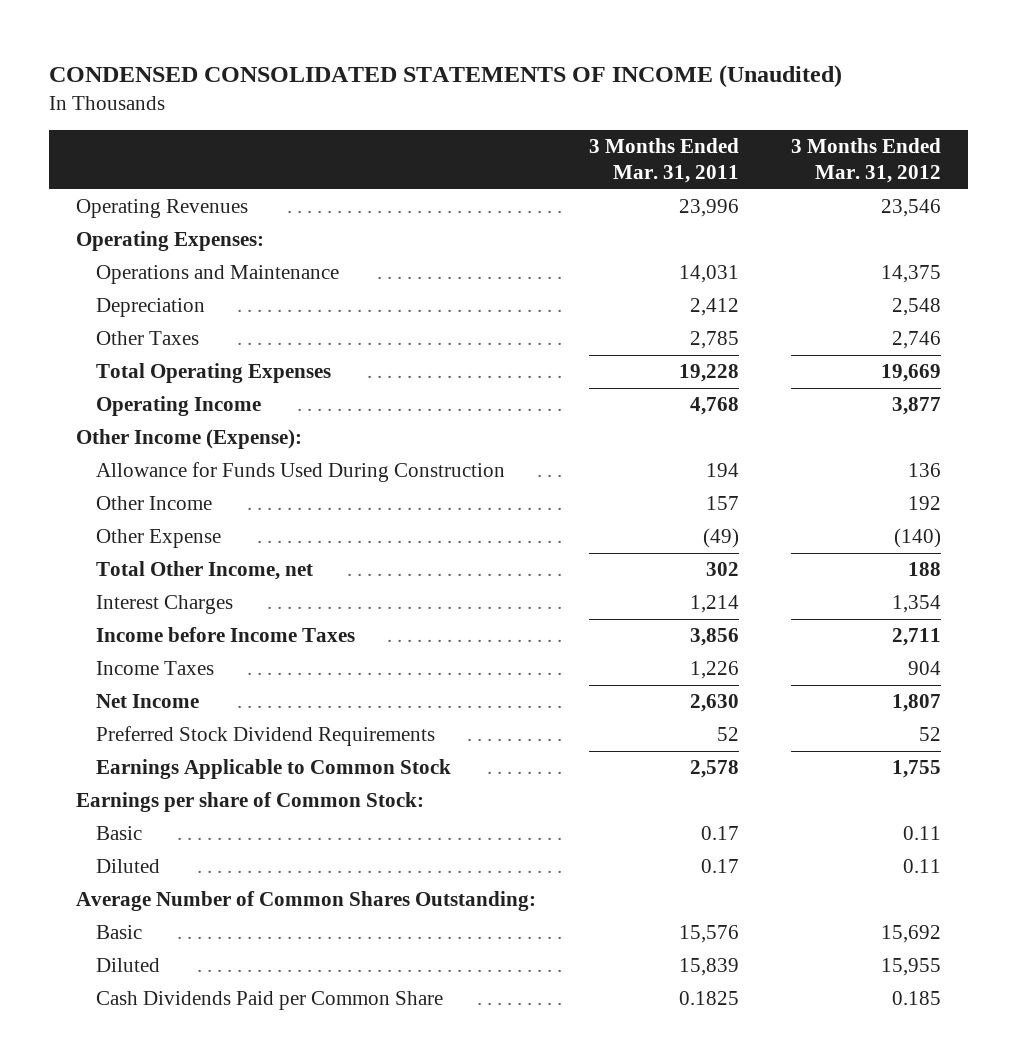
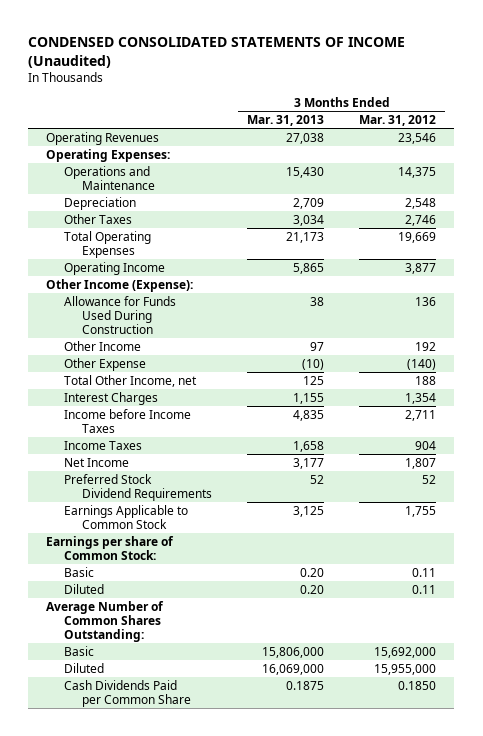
[588,138,739,184] 3 Months Ended Mar. 31, 2011 -> none
none -> [247,114,325,126] Mar. 31, 2013
[881,925,942,944] 15,692 -> [374,646,437,658] 15,692,000
[881,958,942,977] 15,955 -> [374,663,437,675] 15,955,000
[892,991,942,1006] 0.185 -> [398,680,437,690] 0.1850

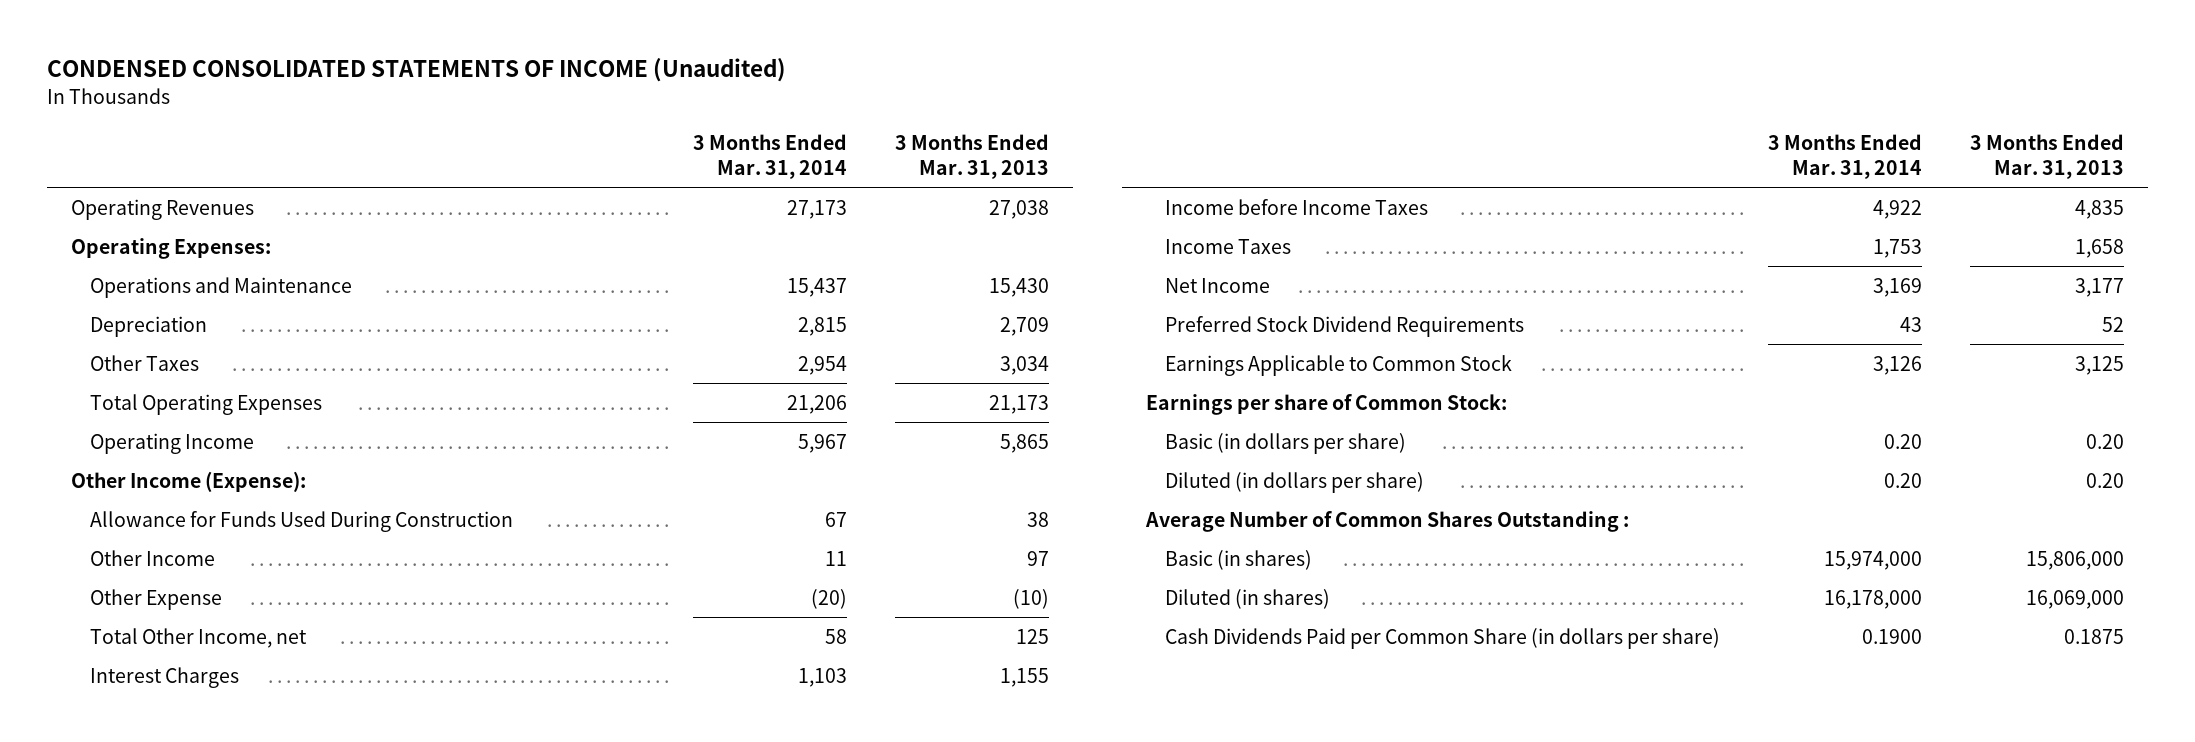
[359,114,437,126] Mar. 31, 2012 -> none
none -> [693,133,848,180] 3 Months Ended Mar. 31, 2014
[63,566,94,577] Basic -> [1164,432,1406,454] Basic (in dollars per share)
[63,583,104,594] Diluted -> [1164,471,1424,493] Diluted (in dollars per share)
[46,600,165,643] Average Number of Common Shares Outstanding: -> [1144,510,1629,532] Average Number of Common Shares Outstanding :
[63,645,94,656] Basic -> [1164,549,1312,570] Basic (in shares)
[63,662,104,673] Diluted -> [1164,588,1330,609] Diluted (in shares)
[63,679,191,708] Cash Dividends Paid per Common Share -> [1164,627,1720,649] Cash Dividends Paid per Common Share (in dollars per share)

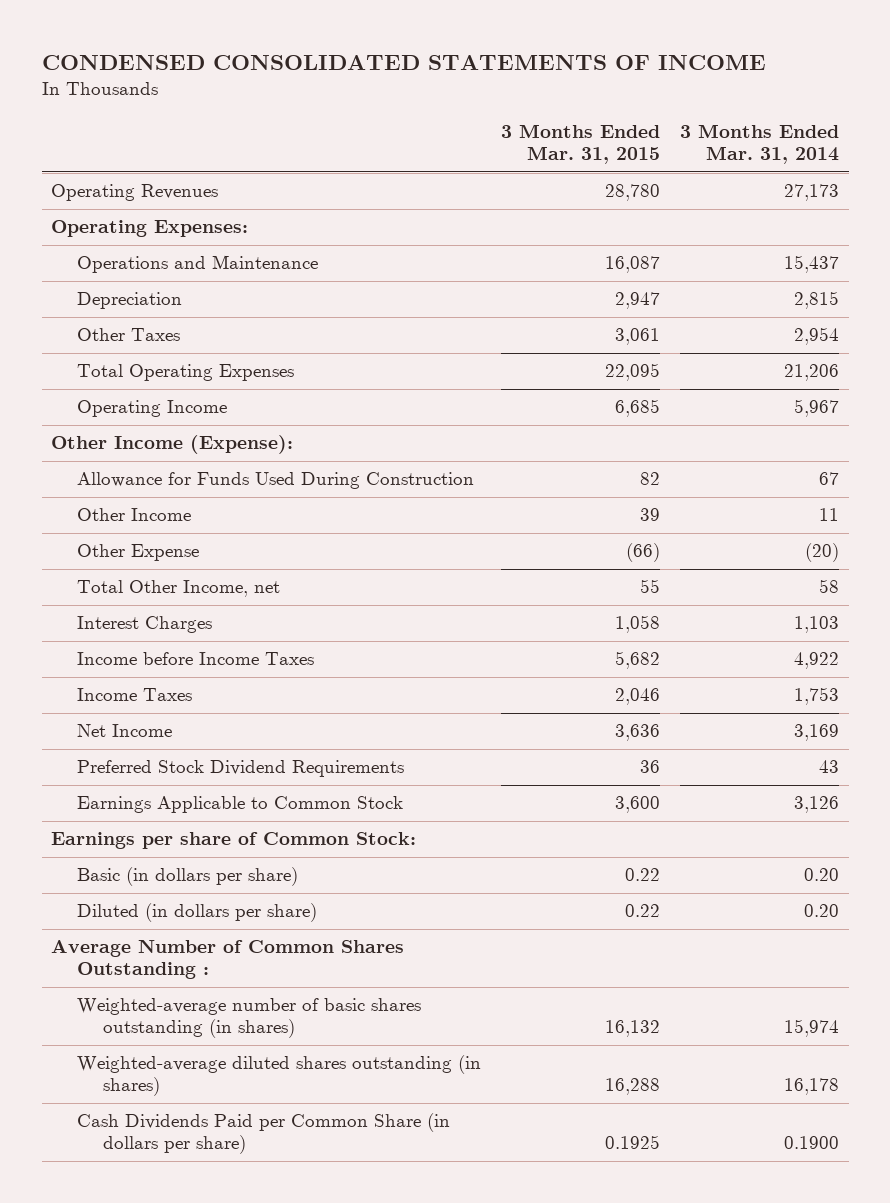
[47,58,787,83] CONDENSED CONSOLIDATED STATEMENTS OF INCOME (Unaudited) -> [41,55,766,71] CONDENSED CONSOLIDATED STATEMENTS OF INCOME
[895,133,1050,180] 3 Months Ended Mar. 31, 2013 -> none
none -> [501,124,661,165] 3 Months Ended Mar. 31, 2015
[1164,549,1312,570] Basic (in shares) -> [77,998,422,1039] Weighted-average number of basic shares outstanding (in shares)
[1823,550,1922,570] 15,974,000 -> [783,1019,839,1038] 15,974
[1164,588,1330,609] Diluted (in shares) -> [77,1055,482,1097] Weighted-average diluted shares outstanding (in shares)
[1823,589,1922,609] 16,178,000 -> [783,1078,839,1096] 16,178

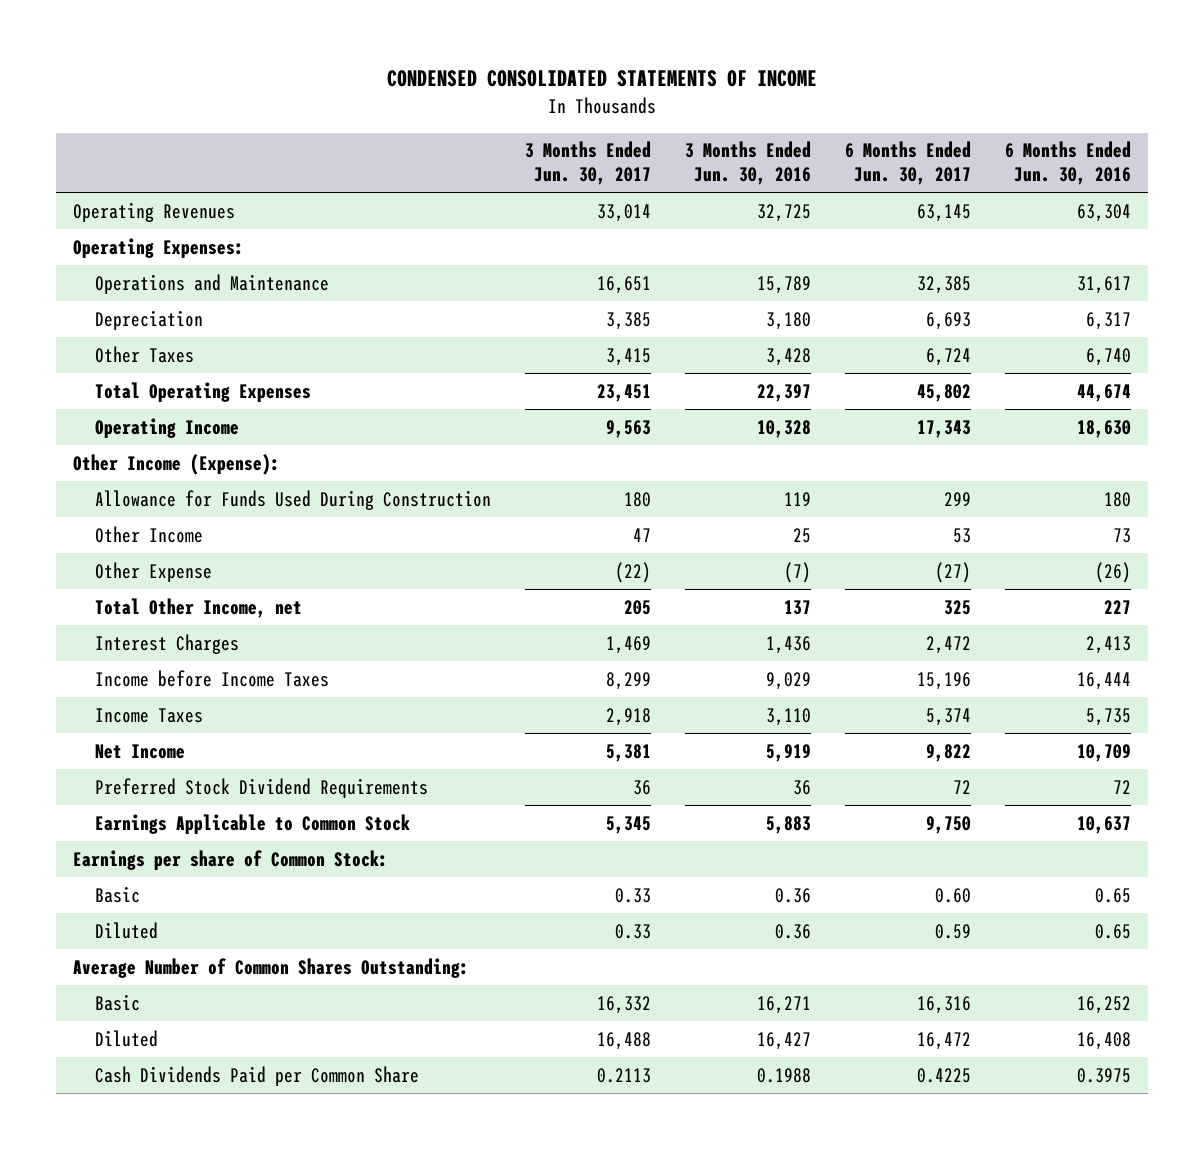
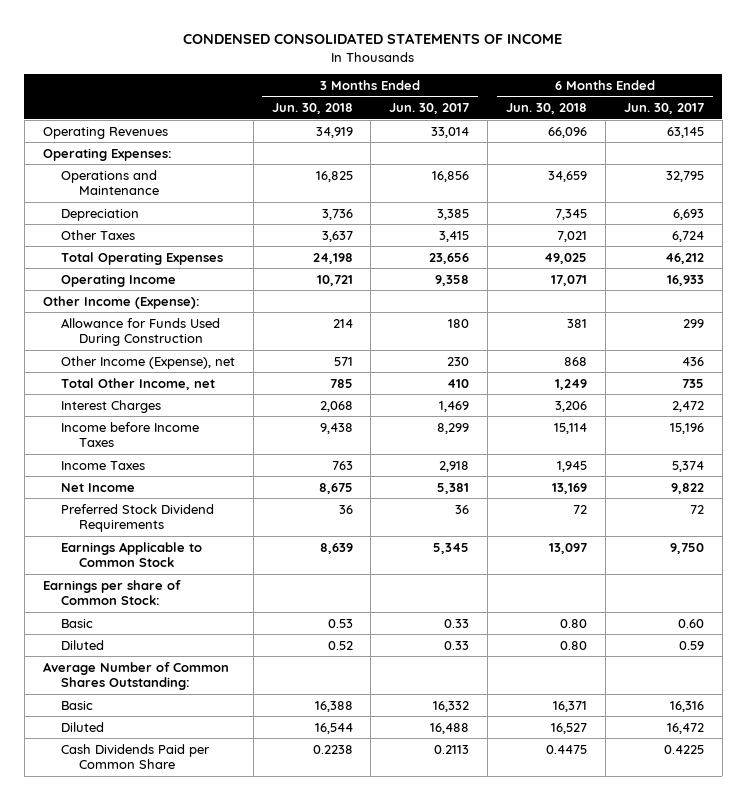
[684,141,811,186] 3 Months Ended Jun. 30, 2016 -> none
[1004,141,1131,186] 6 Months Ended Jun. 30, 2016 -> none
none -> [271,103,353,115] Jun. 30, 2018
none -> [505,103,587,115] Jun. 30, 2018
[596,275,651,294] 16,651 -> [432,170,470,182] 16,856
[916,275,971,294] 32,385 -> [665,170,704,182] 32,795
[596,383,651,402] 23,451 -> [429,252,470,264] 23,656
[916,383,971,402] 45,802 -> [664,252,704,264] 46,212
[605,419,651,438] 9,563 -> [435,274,470,286] 9,358
[916,419,971,438] 17,343 -> [666,274,704,286] 16,933
[94,561,212,582] Other Expense -> none
[94,525,203,543] Other Income -> [60,355,235,369] Other Income (Expense), net
[632,527,651,542] 47 -> [447,356,470,366] 230
[952,527,971,543] 53 -> [681,356,704,366] 436
[623,599,651,615] 205 -> [447,378,470,388] 410
[943,599,971,615] 325 -> [681,378,704,388] 735

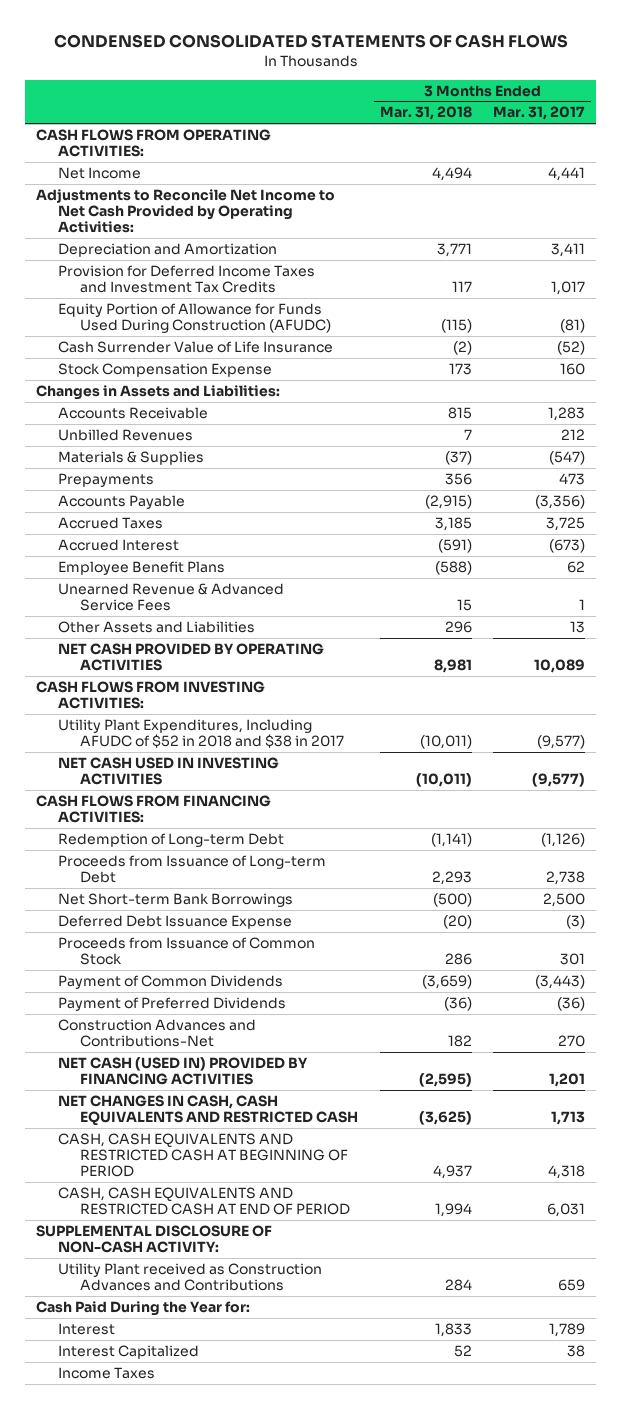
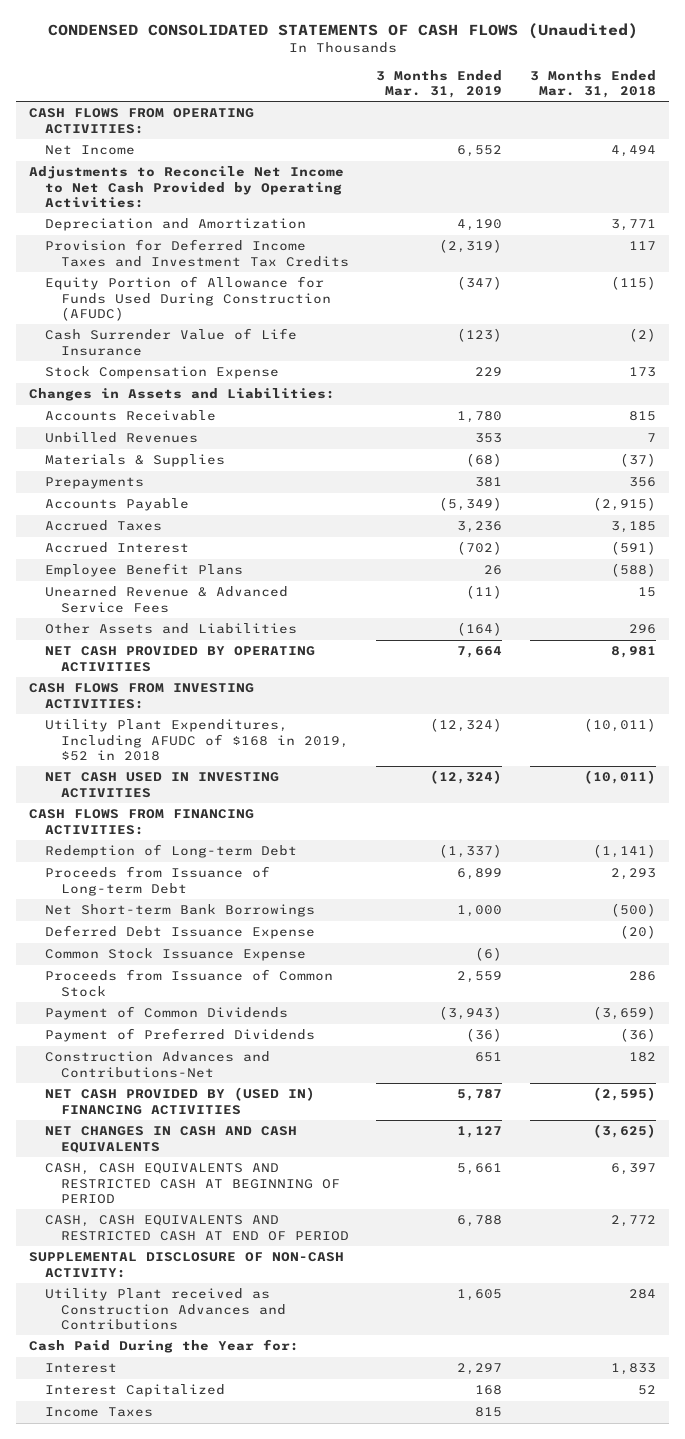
[53,33,568,48] CONDENSED CONSOLIDATED STATEMENTS OF CASH FLOWS -> [47,23,638,40] CONDENSED CONSOLIDATED STATEMENTS OF CASH FLOWS (Unaudited)
[493,106,586,121] Mar. 31, 2017 -> none
none -> [376,69,503,99] 3 Months Ended Mar. 31, 2019
[58,718,345,749] Utility Plant Expenditures, Including AFUDC of $52 in 2018 and $38 in 2017 -> [45,719,349,761] Utility Plant Expenditures, Including AFUDC of $168 in 2019, $52 in 2018
none -> [45,948,307,962] Common Stock Issuance Expense
[58,1056,309,1086] NET CASH (USED IN) PROVIDED BY FINANCING ACTIVITIES -> [45,1087,316,1115] NET CASH PROVIDED BY (USED IN) FINANCING ACTIVITIES
[58,1094,359,1127] NET CHANGES IN CASH, CASH EQUIVALENTS AND RESTRICTED CASH -> [45,1126,298,1153] NET CHANGES IN CASH AND CASH EQUIVALENTS
[432,1165,472,1180] 4,937 -> [610,1163,656,1176] 6,397
[434,1203,472,1218] 1,994 -> [610,1215,656,1228] 2,772

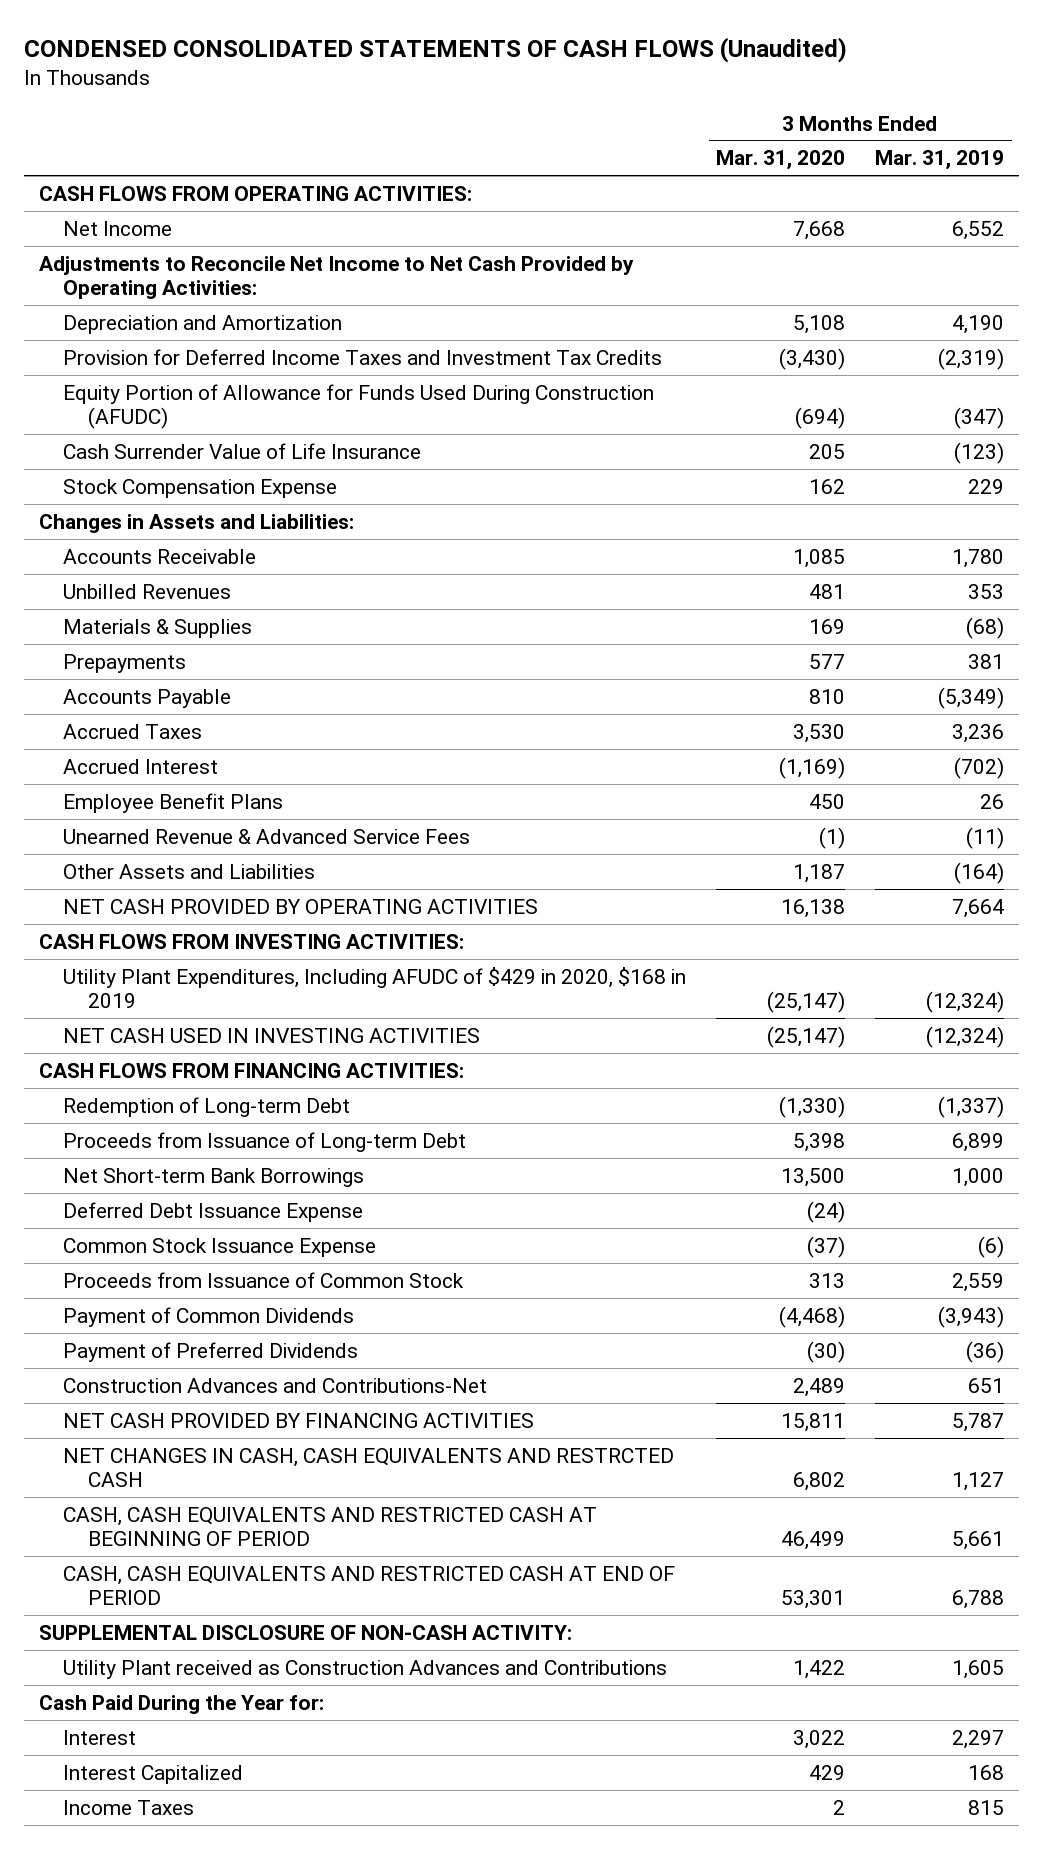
[529,69,656,99] 3 Months Ended Mar. 31, 2018 -> none
none -> [716,150,846,171] Mar. 31, 2020
[45,719,349,761] Utility Plant Expenditures, Including AFUDC of $168 in 2019, $52 in 2018 -> [63,966,687,1009] Utility Plant Expenditures, Including AFUDC of $429 in 2020, $168 in 2019
[45,1087,316,1115] NET CASH PROVIDED BY (USED IN) FINANCING ACTIVITIES -> [63,1412,535,1428] NET CASH PROVIDED BY FINANCING ACTIVITIES
[45,1126,298,1153] NET CHANGES IN CASH AND CASH EQUIVALENTS -> [63,1447,675,1488] NET CHANGES IN CASH, CASH EQUIVALENTS AND RESTRCTED CASH

